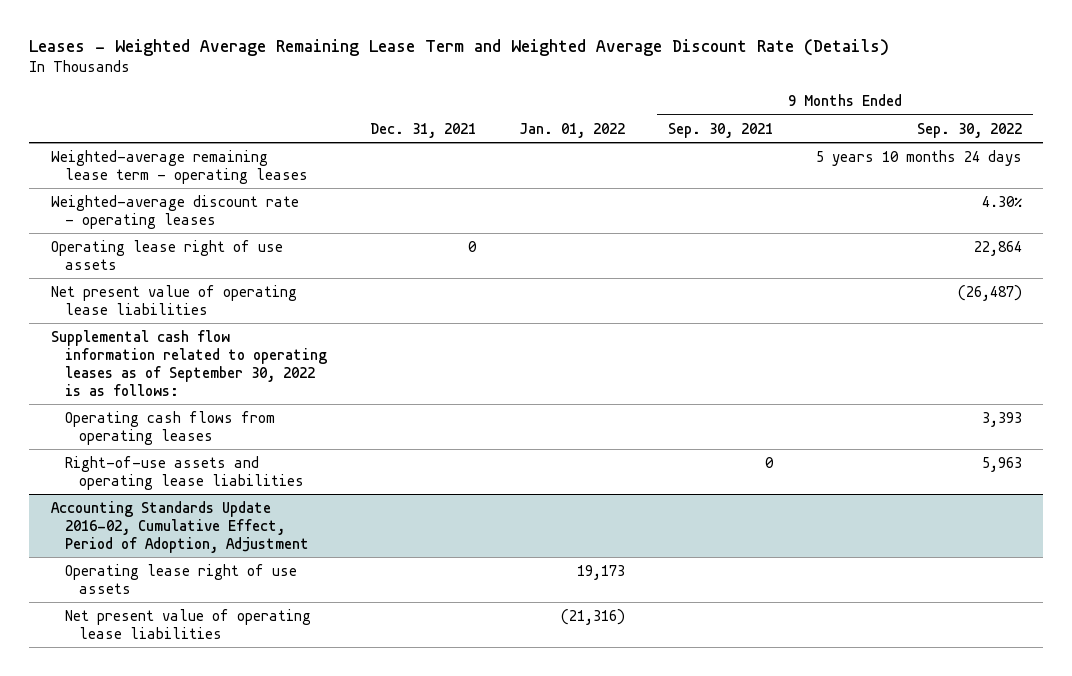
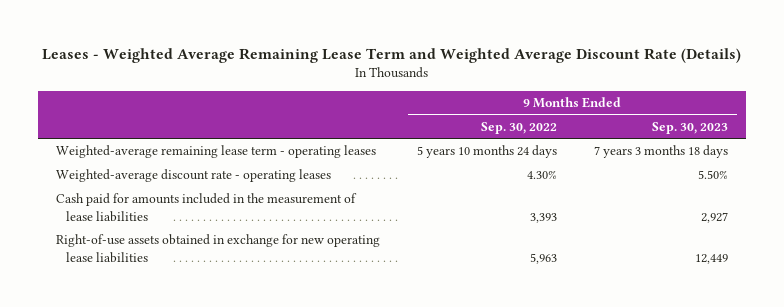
[369,122,476,138] Dec. 31, 2021 -> none
[518,122,625,138] Jan. 01, 2022 -> none
[667,122,773,138] Sep. 30, 2021 -> none
none -> [651,121,728,134] Sep. 30, 2023
[50,239,283,270] Operating lease right of use assets -> none
[50,284,297,315] Net present value of operating lease liabilities -> none
[50,329,327,396] Supplemental cash flow information related to operating leases as of September 30, 2022 is as follows: -> none
[50,500,309,553] Accounting Standards Update 2016-02, Cumulative Effect, Period of Adoption, Adjustment -> none
[64,563,297,594] Operating lease right of use assets -> none
[64,608,311,639] Net present value of operating lease liabilities -> none
[64,410,275,445] Operating cash flows from operating leases -> [56,193,358,222] Cash paid for amounts included in the measurement of lease liabilities
[64,455,304,490] Right-of-use assets and operating lease liabilities -> [56,234,381,263] Right-of-use assets obtained in exchange for new operating lease liabilities

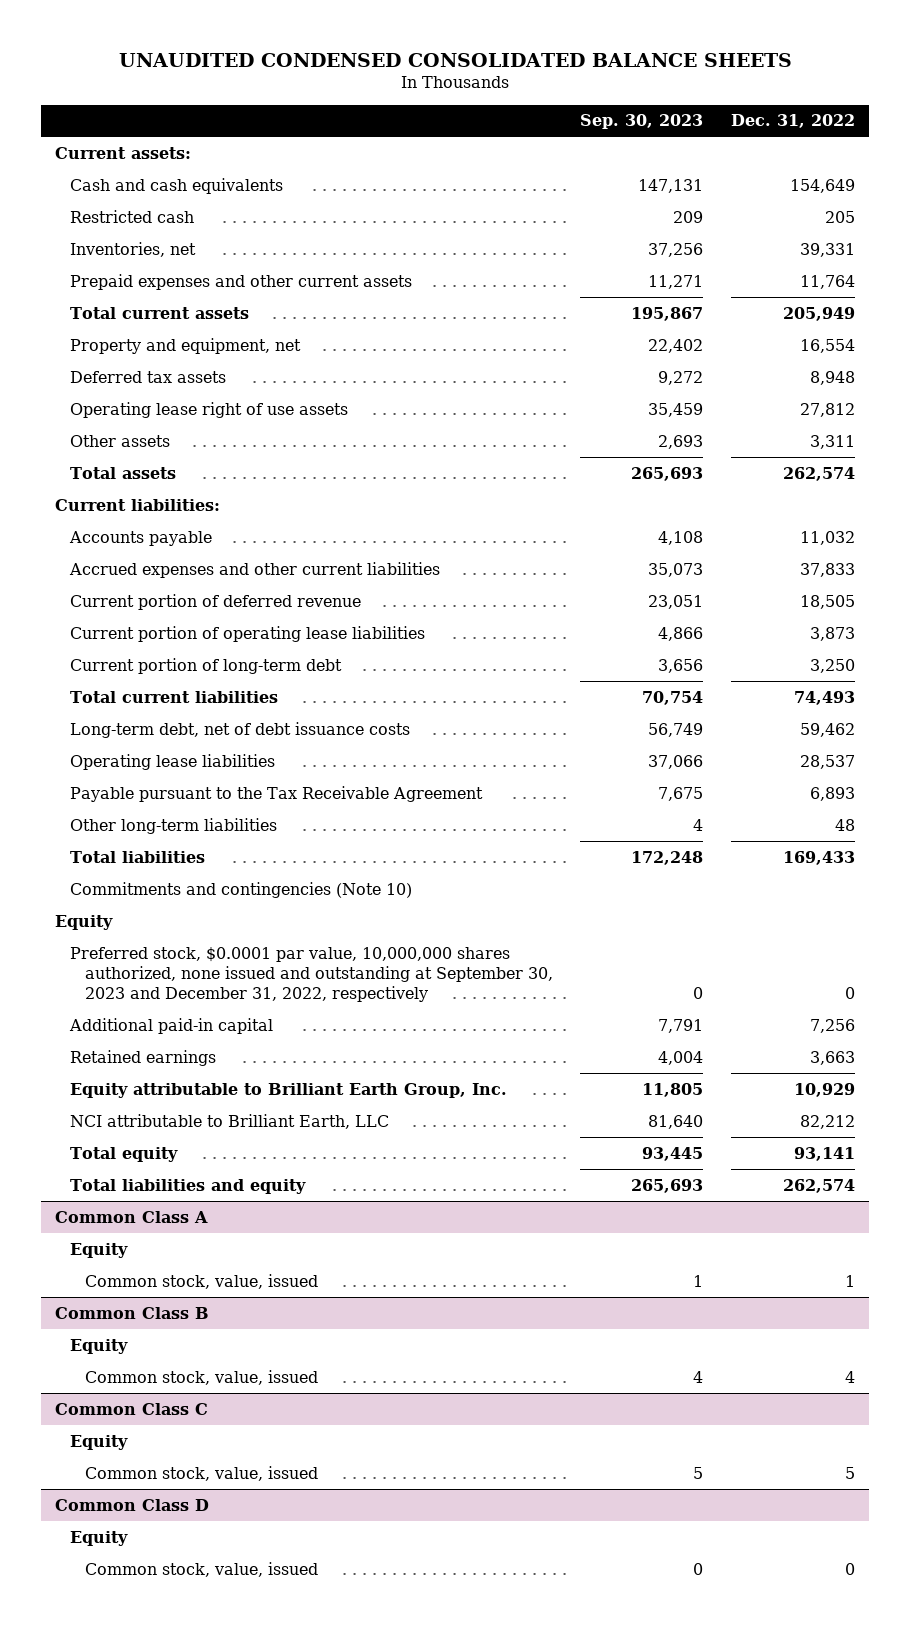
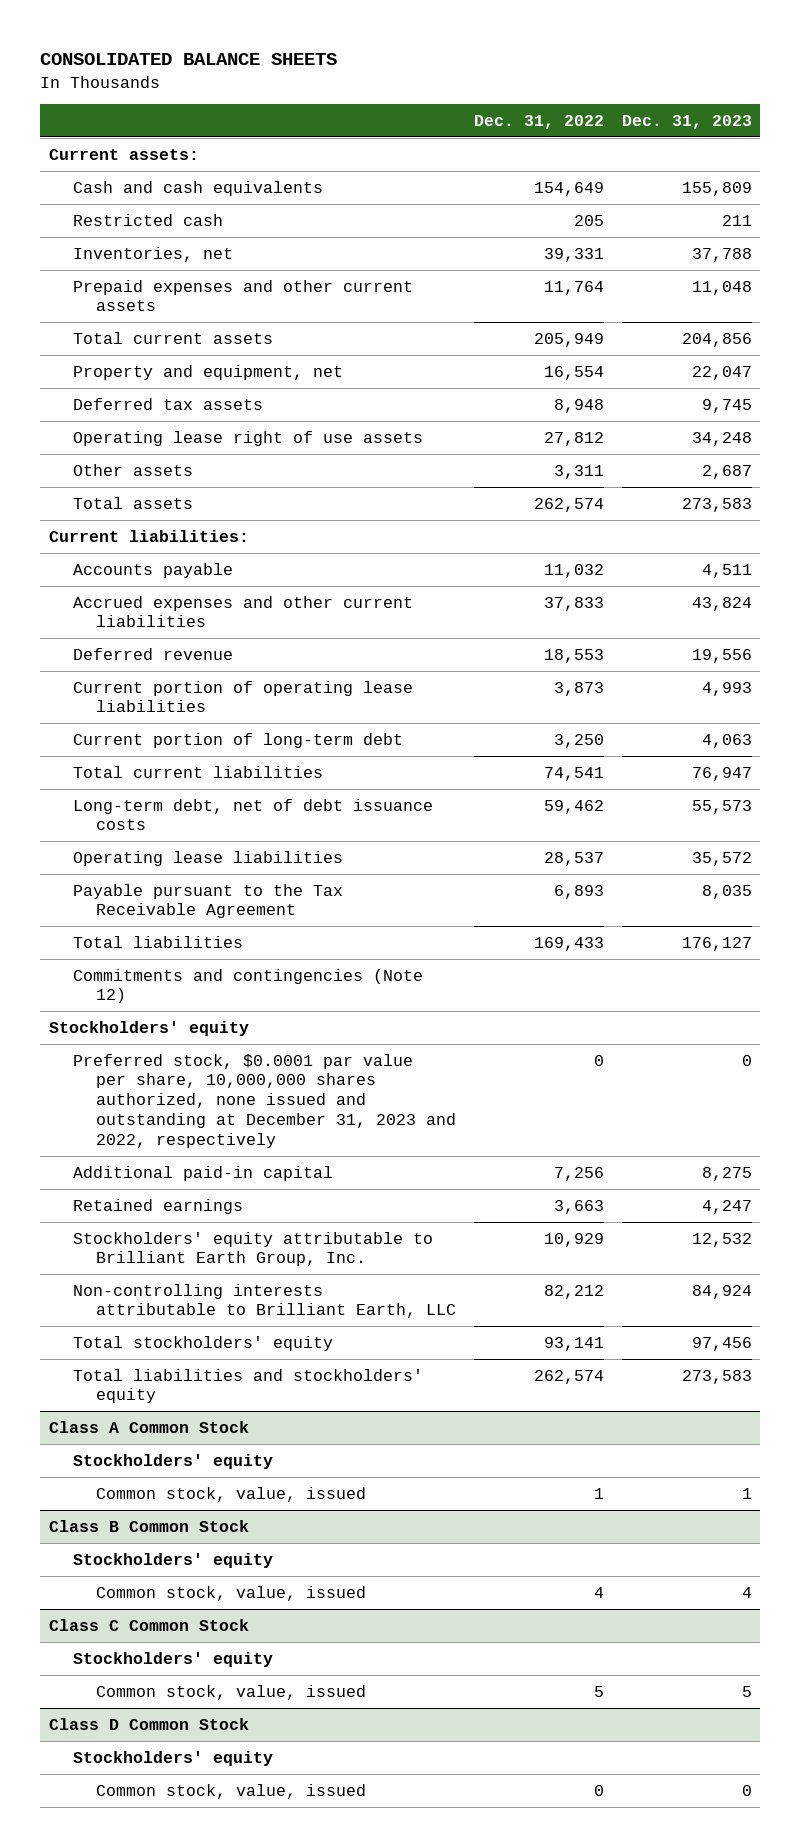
[119,52,793,67] UNAUDITED CONDENSED CONSOLIDATED BALANCE SHEETS -> [39,53,337,66] CONSOLIDATED BALANCE SHEETS
[580,114,704,130] Sep. 30, 2023 -> none
none -> [621,114,752,129] Dec. 31, 2023
[69,593,361,610] Current portion of deferred revenue -> [72,647,233,660] Deferred revenue
[800,594,856,609] 18,505 -> [544,648,605,663] 18,553
[794,690,856,705] 74,493 -> [544,766,605,781] 74,541
[69,817,277,834] Other long-term liabilities -> none
[69,881,412,898] Commitments and contingencies (Note 10) -> [72,968,423,1004] Commitments and contingencies (Note 12)
[55,914,114,930] Equity -> [48,1020,249,1036] Stockholders' equity
[69,946,553,1003] Preferred stock, $0.0001 par value, 10,000,000 shares authorized, none issued and outstanding at September 30, 2023 and December 31, 2022, respectively -> [72,1053,457,1148] Preferred stock, $0.0001 par value per share, 10,000,000 shares authorized, none issued and outstanding at December 31, 2023 and 2022, respectively
[69,1082,507,1098] Equity attributable to Brilliant Earth Group, Inc. -> [72,1231,433,1267] Stockholders' equity attributable to Brilliant Earth Group, Inc.
[69,1113,389,1129] NCI attributable to Brilliant Earth, LLC -> [72,1283,457,1319] Non-controlling interests attributable to Brilliant Earth, LLC
[69,1146,178,1162] Total equity -> [72,1335,333,1351] Total stockholders' equity
[69,1178,306,1194] Total liabilities and equity -> [72,1368,423,1404] Total liabilities and stockholders' equity
[55,1210,209,1223] Common Class A -> [48,1420,249,1433] Class A Common Stock
[69,1242,128,1258] Equity -> [72,1453,273,1469] Stockholders' equity
[55,1306,210,1319] Common Class B -> [48,1519,249,1532] Class B Common Stock
[69,1338,128,1354] Equity -> [72,1552,273,1568] Stockholders' equity
[55,1402,209,1415] Common Class C -> [48,1618,249,1631] Class C Common Stock
[69,1434,128,1450] Equity -> [72,1651,273,1667] Stockholders' equity
[55,1498,210,1511] Common Class D -> [48,1717,249,1730] Class D Common Stock
[69,1530,128,1546] Equity -> [72,1750,273,1766] Stockholders' equity

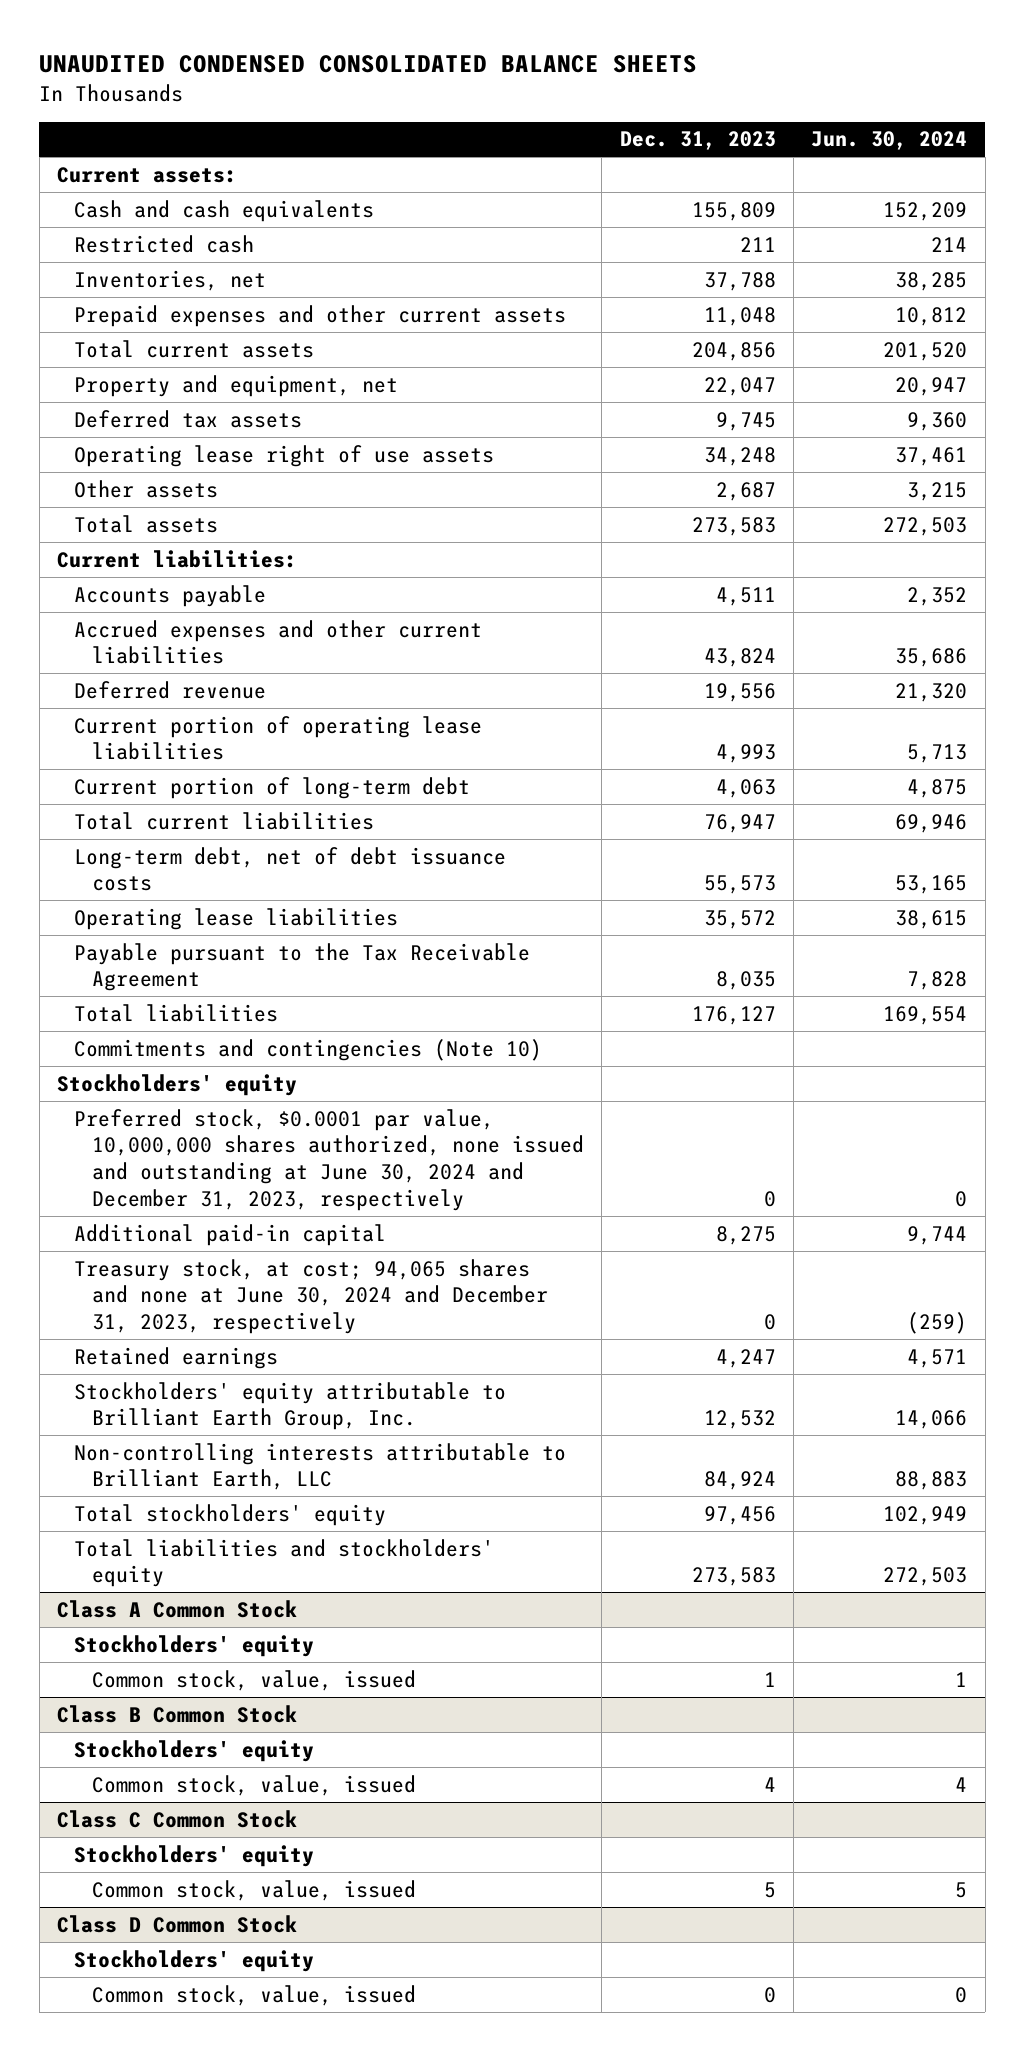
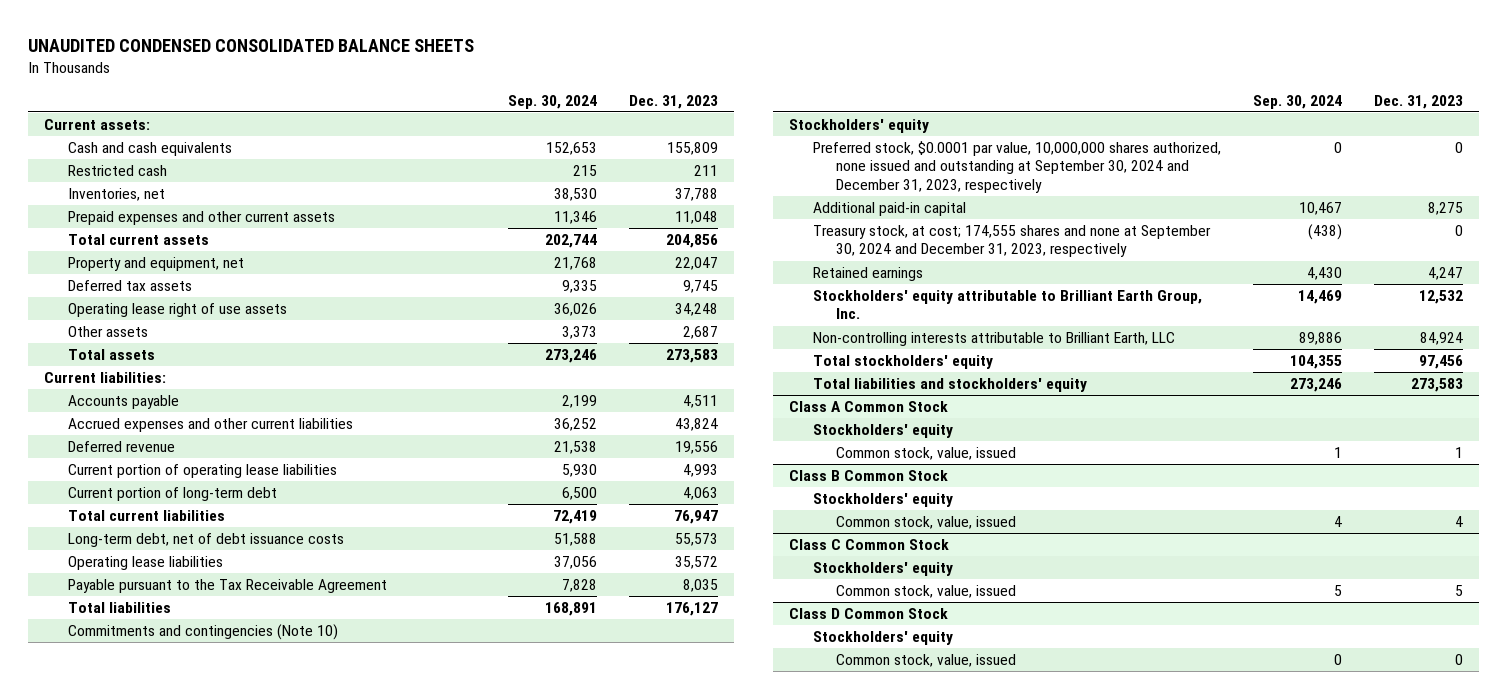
[811,131,968,151] Jun. 30, 2024 -> none
none -> [507,94,597,109] Sep. 30, 2024
[74,1108,584,1212] Preferred stock, $0.0001 par value, 10,000,000 shares authorized, none issued and outstanding at June 30, 2024 and December 31, 2023, respectively -> [812,141,1221,193] Preferred stock, $0.0001 par value, 10,000,000 shares authorized, none issued and outstanding at September 30, 2024 and December 31, 2023, respectively
[74,1258,548,1335] Treasury stock, at cost; 94,065 shares and none at June 30, 2024 and December 31, 2023, respectively -> [812,225,1211,258] Treasury stock, at cost; 174,555 shares and none at September 30, 2024 and December 31, 2023, respectively

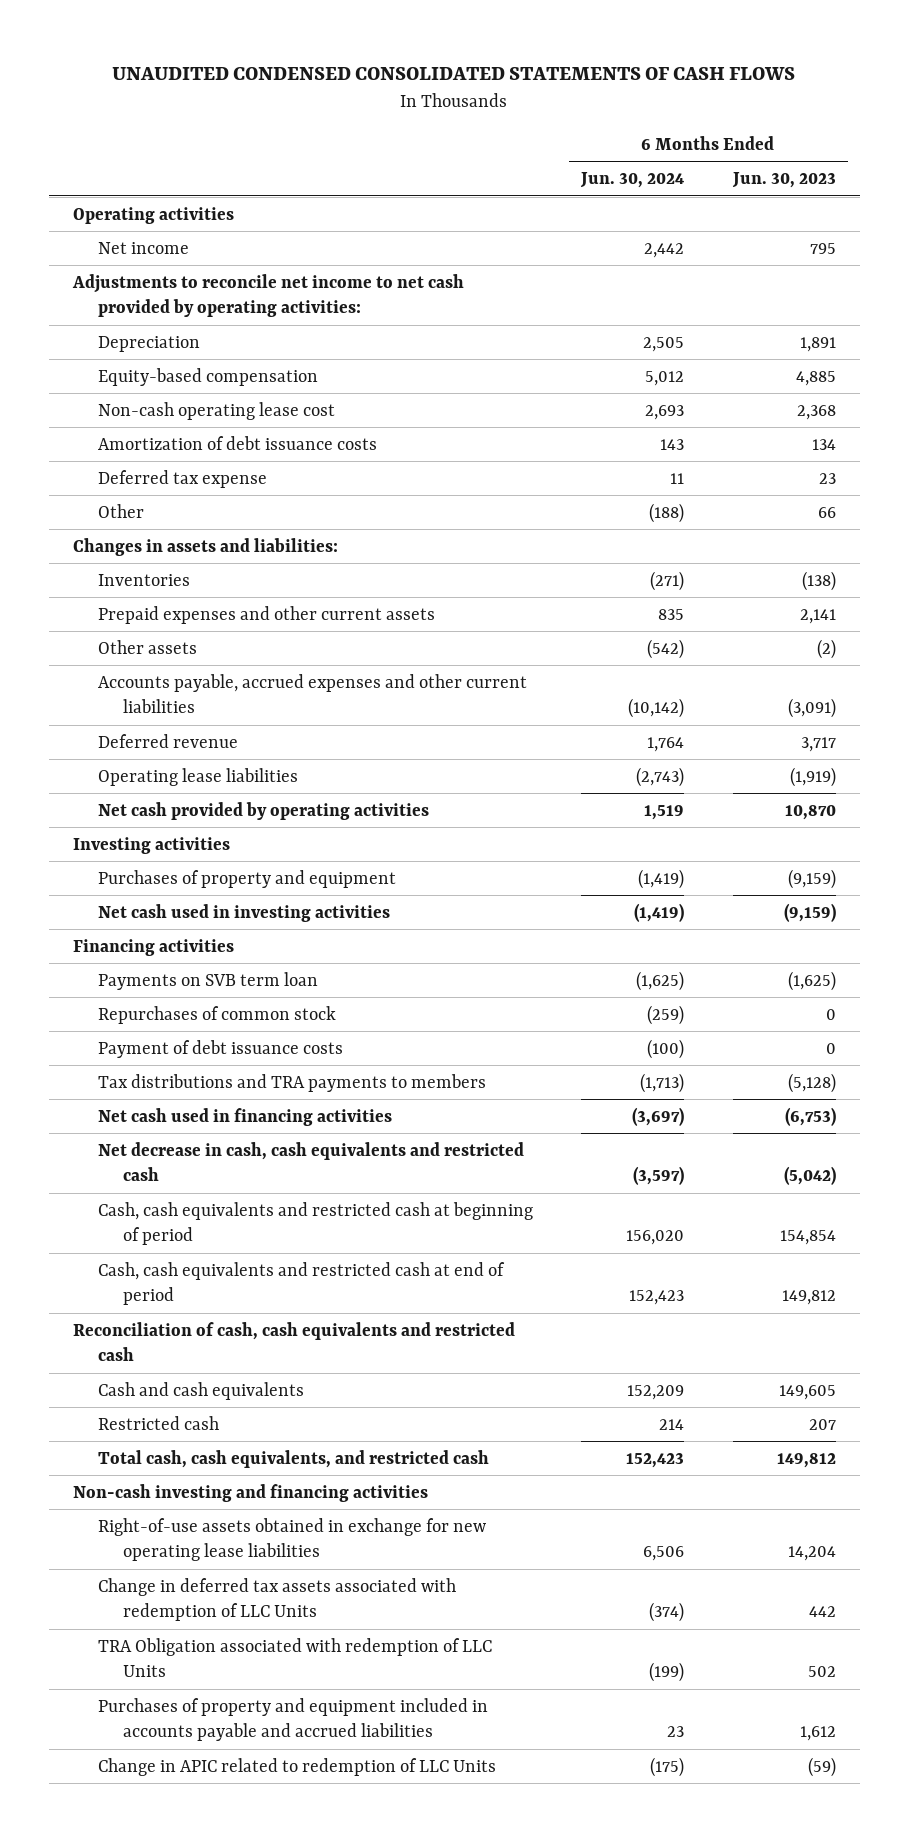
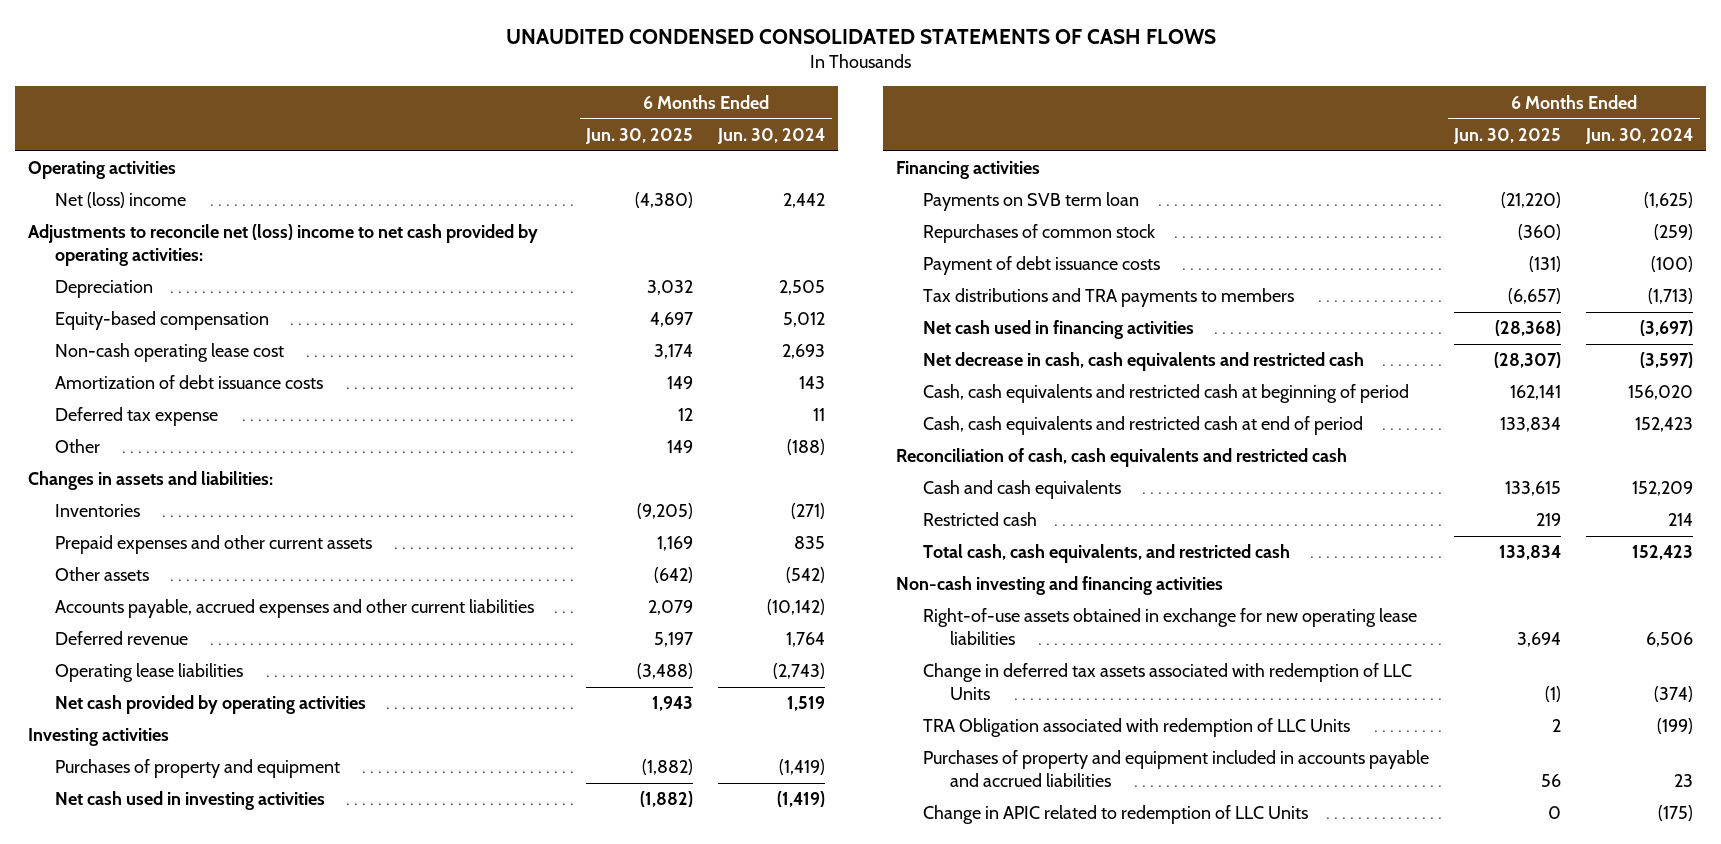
[731,172,836,189] Jun. 30, 2023 -> none
none -> [585,127,694,144] Jun. 30, 2025
[97,241,189,254] Net income -> [55,192,187,209] Net (loss) income
[71,273,464,318] Adjustments to reconcile net income to net cash provided by operating activities: -> [28,224,539,266] Adjustments to reconcile net (loss) income to net cash provided by operating activities:

